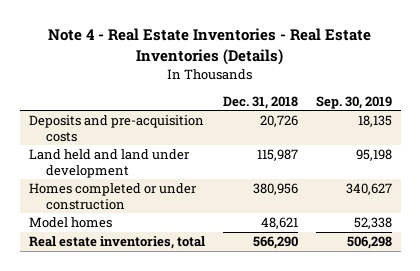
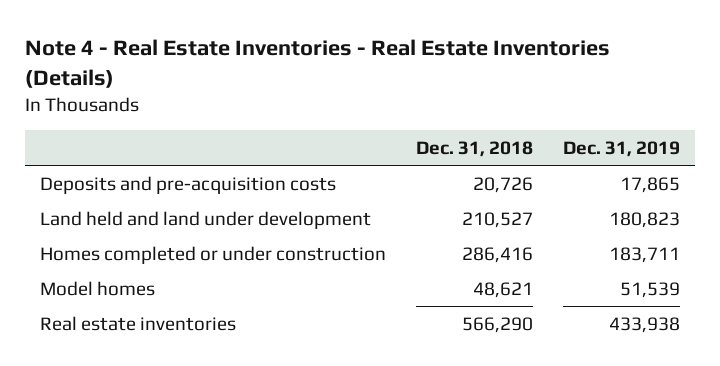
[315,95,392,109] Sep. 30, 2019 -> none
none -> [563,140,681,157] Dec. 31, 2019
[256,149,298,162] 115,987 -> [462,211,534,228] 210,527
[252,183,298,196] 380,956 -> [462,246,534,263] 286,416
[28,236,205,250] Real estate inventories, total -> [40,315,237,331] Real estate inventories

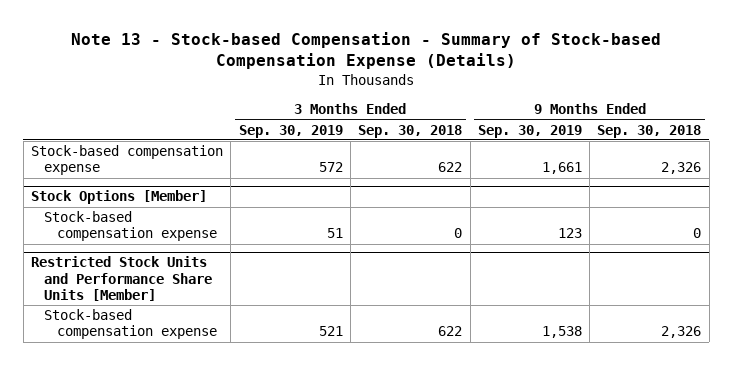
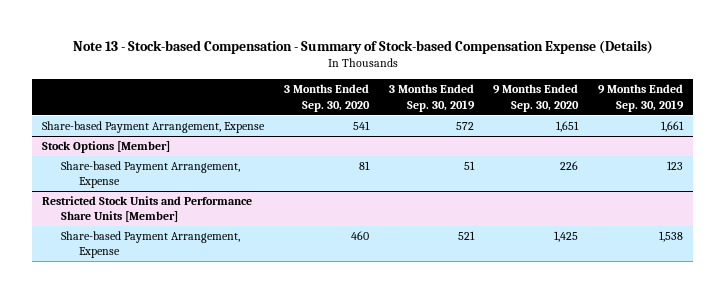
[358,124,463,138] Sep. 30, 2018 -> none
[597,124,702,138] Sep. 30, 2018 -> none
none -> [283,84,370,112] 3 Months Ended Sep. 30, 2020
none -> [493,84,580,112] 9 Months Ended Sep. 30, 2020
[31,145,224,176] Stock-based compensation expense -> [41,121,265,134] Share-based Payment Arrangement, Expense
[43,211,217,242] Stock-based compensation expense -> [60,161,240,189] Share-based Payment Arrangement, Expense
[43,309,217,340] Stock-based compensation expense -> [60,231,240,259] Share-based Payment Arrangement, Expense

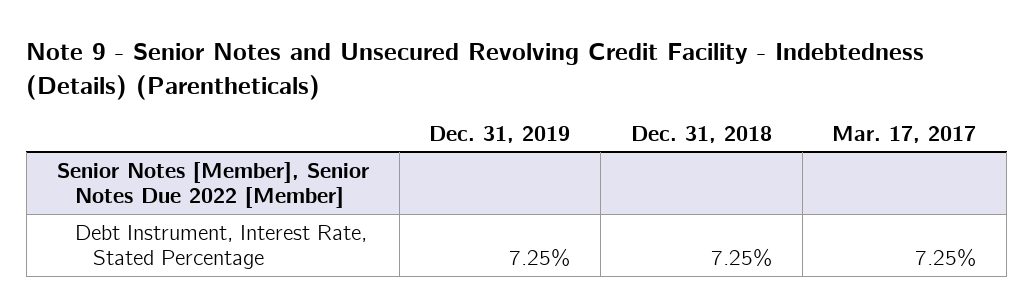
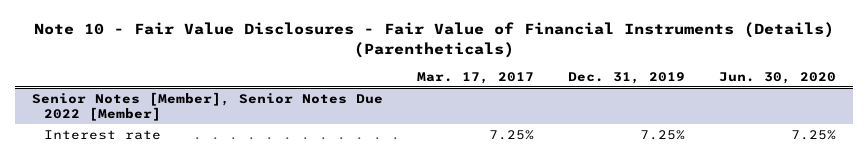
[26,43,925,100] Note 9 - Senior Notes and Unsecured Revolving Credit Facility - Indebtedness (Details) (Parentheticals) -> [33,22,834,58] Note 10 - Fair Value Disclosures - Fair Value of Financial Instruments (Details) (Parentheticals)
[630,125,772,143] Dec. 31, 2018 -> none
none -> [718,72,836,85] Jun. 30, 2020
[74,224,367,270] Debt Instrument, Interest Rate, Stated Percentage -> [43,129,161,140] Interest rate

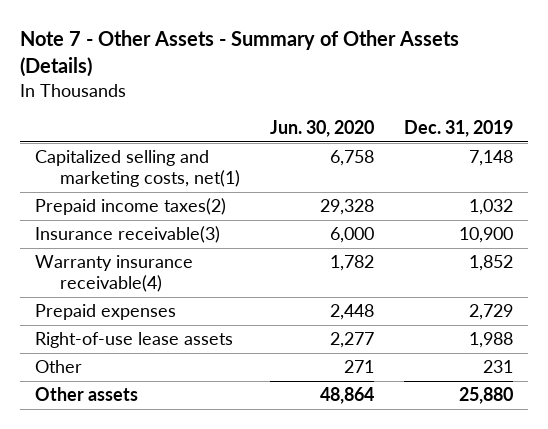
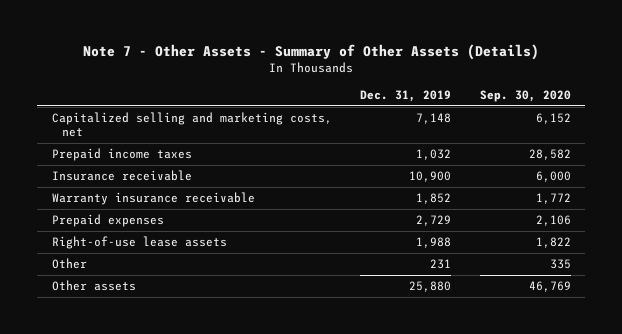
[270,119,375,137] Jun. 30, 2020 -> none
none -> [479,90,571,103] Sep. 30, 2020
[34,150,241,187] Capitalized selling and marketing costs, net(1) -> [51,111,332,137] Capitalized selling and marketing costs, net
[34,198,226,216] Prepaid income taxes(2) -> [51,147,192,161] Prepaid income taxes
[34,226,220,244] Insurance receivable(3) -> [51,169,192,181] Insurance receivable
[34,255,193,292] Warranty insurance receivable(4) -> [51,191,255,205] Warranty insurance receivable

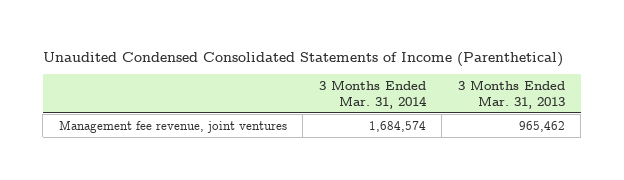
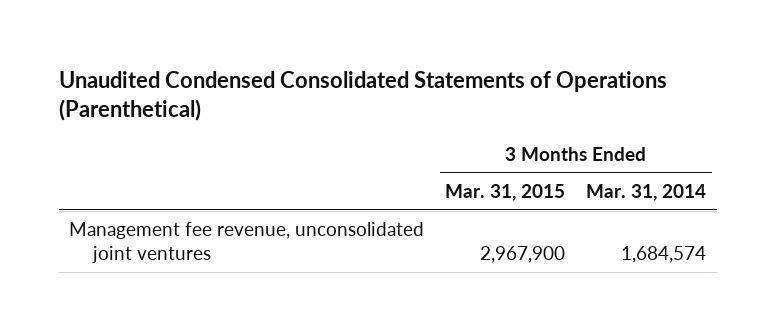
[42,52,563,68] Unaudited Condensed Consolidated Statements of Income (Parenthetical) -> [58,70,667,121] Unaudited Condensed Consolidated Statements of Operations (Parenthetical)
[457,80,565,109] 3 Months Ended Mar. 31, 2013 -> none
none -> [445,183,566,201] Mar. 31, 2015
[58,119,287,133] Management fee revenue, joint ventures -> [69,222,425,264] Management fee revenue, unconsolidated joint ventures

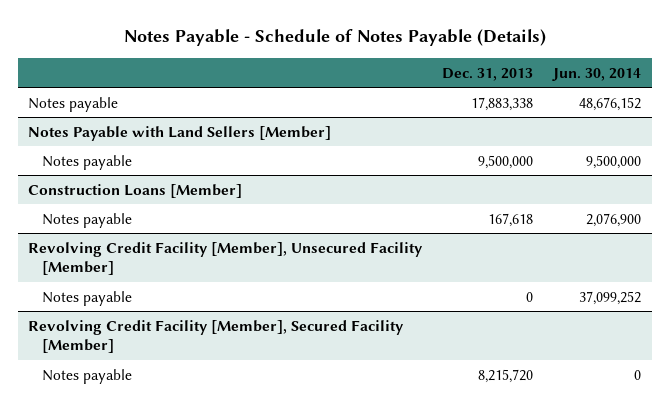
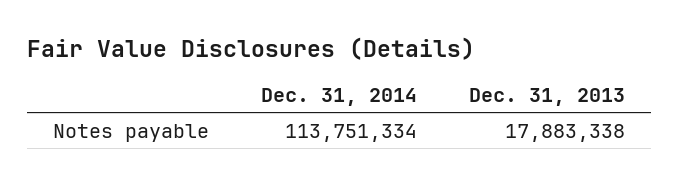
[123,29,546,47] Notes Payable - Schedule of Notes Payable (Details) -> [27,37,476,61] Fair Value Disclosures (Details)
[552,67,642,81] Jun. 30, 2014 -> none
none -> [261,87,418,106] Dec. 31, 2014
[28,125,332,141] Notes Payable with Land Sellers [Member] -> none
[41,154,132,170] Notes payable -> none
[28,183,243,198] Construction Loans [Member] -> none
[41,212,132,228] Notes payable -> none
[28,241,424,276] Revolving Credit Facility [Member], Unsecured Facility [Member] -> none
[41,290,132,306] Notes payable -> none
[28,319,405,354] Revolving Credit Facility [Member], Secured Facility [Member] -> none
[41,368,132,384] Notes payable -> none

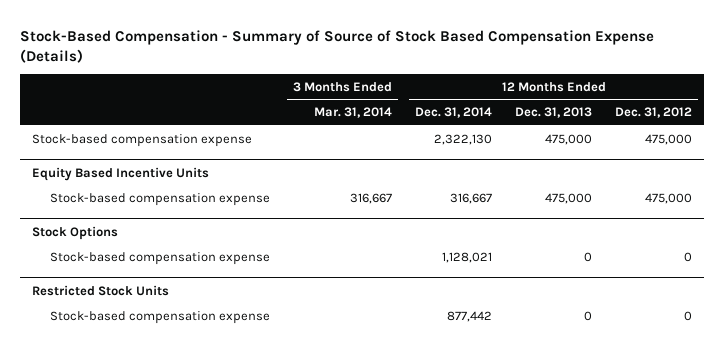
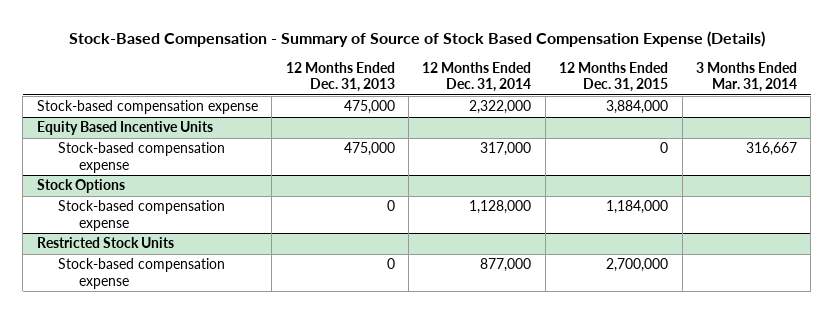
[615,107,693,119] Dec. 31, 2012 -> none
none -> [559,61,669,93] 12 Months Ended Dec. 31, 2015
[434,133,493,145] 2,322,130 -> [469,100,532,115] 2,322,000
[450,192,493,204] 316,667 -> [480,142,532,157] 317,000
[442,251,493,263] 1,128,021 -> [469,200,532,215] 1,128,000
[447,310,493,322] 877,442 -> [480,258,532,273] 877,000

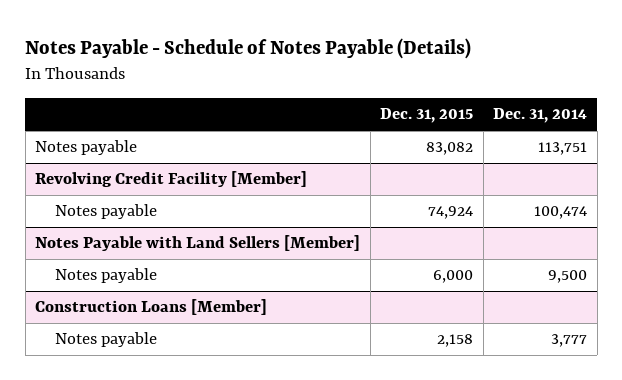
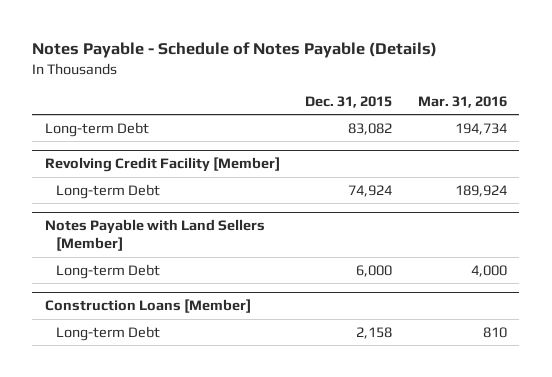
[493,108,588,124] Dec. 31, 2014 -> none
none -> [417,95,507,108] Mar. 31, 2016
[35,140,138,156] Notes payable -> [44,121,149,137] Long-term Debt
[55,204,158,220] Notes payable -> [56,183,161,199] Long-term Debt
[55,268,158,284] Notes payable -> [56,263,161,279] Long-term Debt
[55,332,158,348] Notes payable -> [56,325,161,341] Long-term Debt

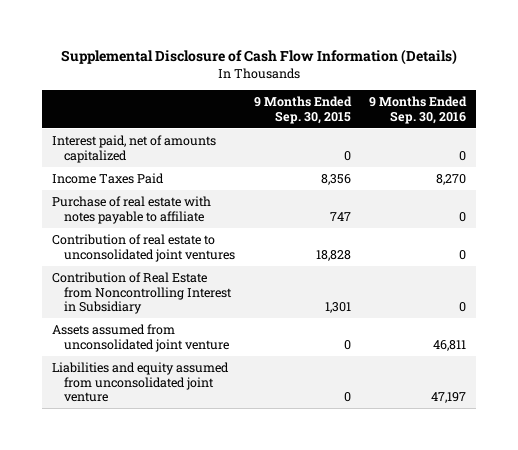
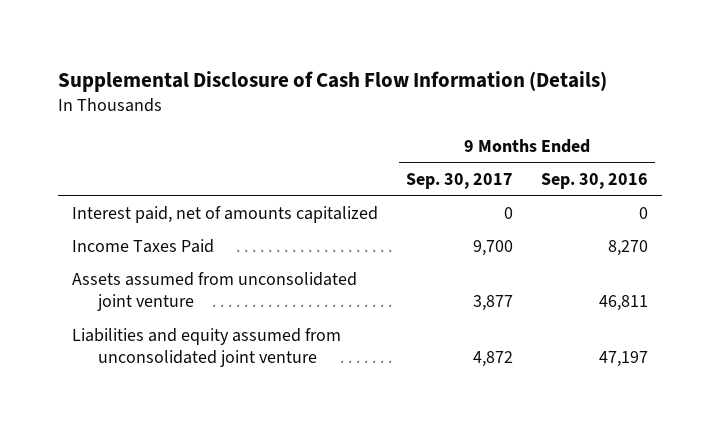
[253,96,352,124] 9 Months Ended Sep. 30, 2015 -> none
none -> [406,172,514,189] Sep. 30, 2017
[51,196,211,224] Purchase of real estate with notes payable to affiliate -> none
[51,234,235,262] Contribution of real estate to unconsolidated joint ventures -> none
[51,272,232,314] Contribution of Real Estate from Noncontrolling Interest in Subsidiary -> none

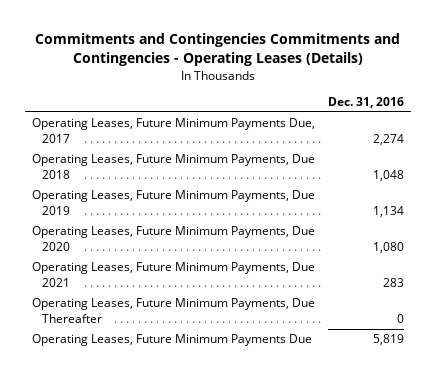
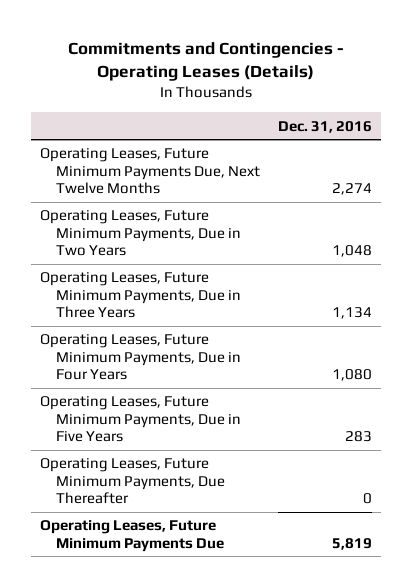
[34,33,400,67] Commitments and Contingencies Commitments and Contingencies - Operating Leases (Details) -> [68,42,345,82] Commitments and Contingencies - Operating Leases (Details)
[31,118,315,144] Operating Leases, Future Minimum Payments Due, 2017 -> [40,148,260,194] Operating Leases, Future Minimum Payments Due, Next Twelve Months
[31,154,315,180] Operating Leases, Future Minimum Payments, Due 2018 -> [40,210,241,256] Operating Leases, Future Minimum Payments, Due in Two Years
[31,190,315,216] Operating Leases, Future Minimum Payments, Due 2019 -> [40,272,241,318] Operating Leases, Future Minimum Payments, Due in Three Years
[31,226,315,252] Operating Leases, Future Minimum Payments, Due 2020 -> [40,334,241,380] Operating Leases, Future Minimum Payments, Due in Four Years
[31,262,315,288] Operating Leases, Future Minimum Payments, Due 2021 -> [40,396,241,442] Operating Leases, Future Minimum Payments, Due in Five Years

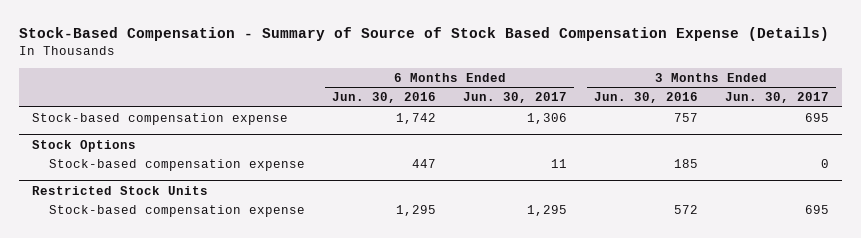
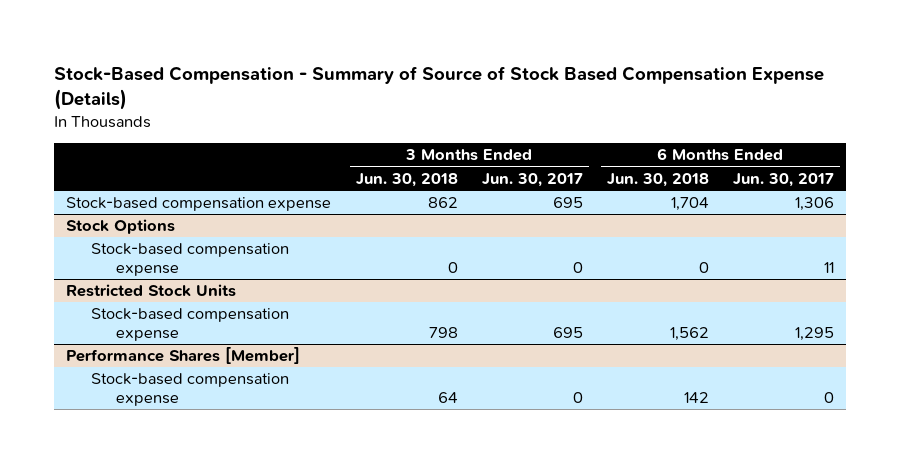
[332,92,437,104] Jun. 30, 2016 -> none
[593,92,698,104] Jun. 30, 2016 -> none
none -> [355,172,458,187] Jun. 30, 2018
none -> [606,172,709,187] Jun. 30, 2018
none -> [66,347,301,365] Performance Shares [Member]
none -> [91,373,290,407] Stock-based compensation expense

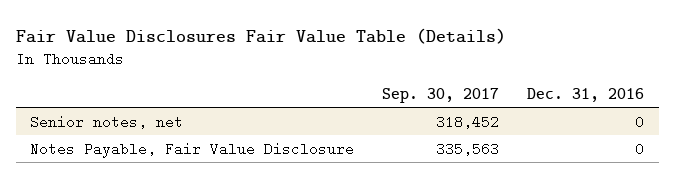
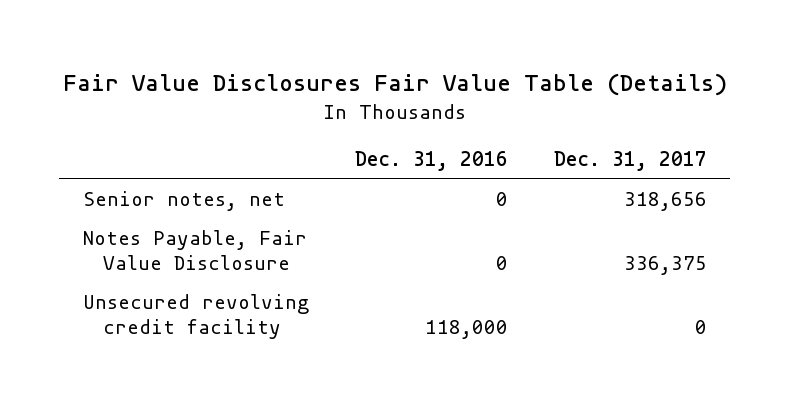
[382,87,500,103] Sep. 30, 2017 -> none
none -> [554,151,708,172] Dec. 31, 2017
none -> [82,293,309,339] Unsecured revolving credit facility

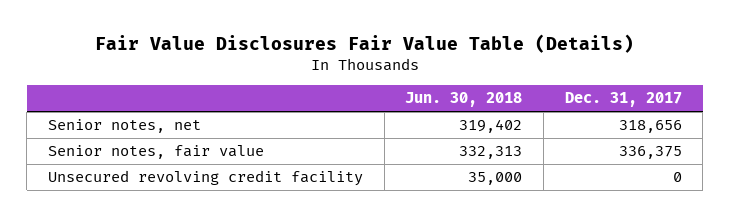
[354,151,508,172] Dec. 31, 2016 -> none
none -> [405,92,523,108] Jun. 30, 2018
[82,229,307,270] Notes Payable, Fair Value Disclosure -> [47,145,264,160] Senior notes, fair value

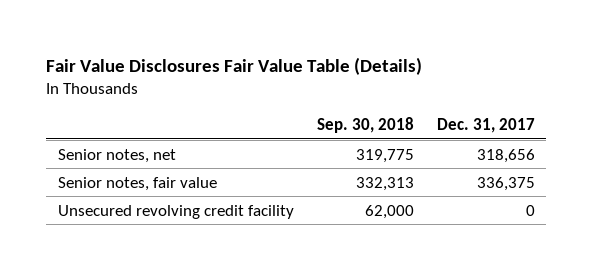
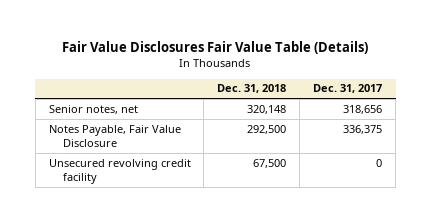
[316,117,414,134] Sep. 30, 2018 -> none
none -> [217,84,287,94] Dec. 31, 2018
[57,176,217,191] Senior notes, fair value -> [48,124,181,147] Notes Payable, Fair Value Disclosure

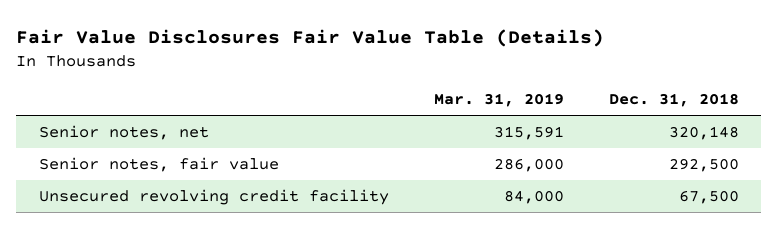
[313,84,383,94] Dec. 31, 2017 -> none
none -> [433,93,564,108] Mar. 31, 2019
[48,124,181,147] Notes Payable, Fair Value Disclosure -> [38,157,279,173] Senior notes, fair value

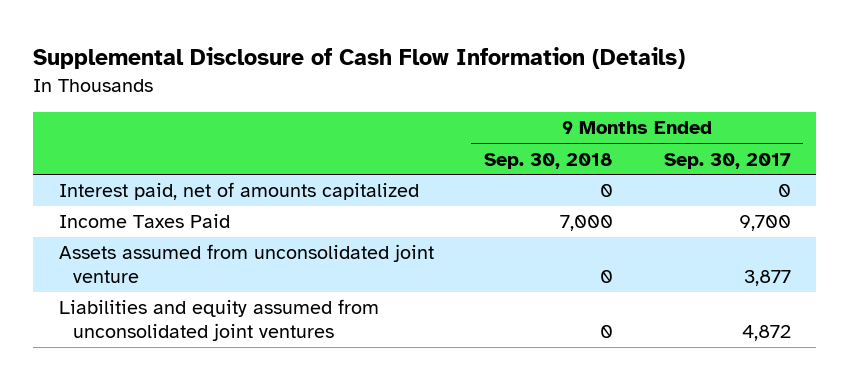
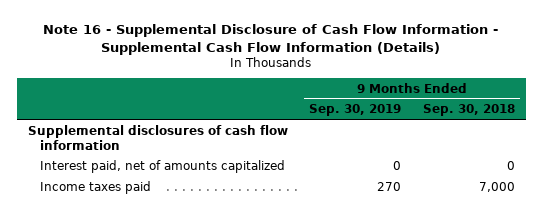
[33,46,686,69] Supplemental Disclosure of Cash Flow Information (Details) -> [43,24,499,55] Note 16 - Supplemental Disclosure of Cash Flow Information - Supplemental Cash Flow Information (Details)
[663,152,791,169] Sep. 30, 2017 -> none
none -> [309,104,402,117] Sep. 30, 2019
none -> [27,125,288,150] Supplemental disclosures of cash flow information
[58,244,434,284] Assets assumed from unconsolidated joint venture -> none
[58,299,379,342] Liabilities and equity assumed from unconsolidated joint ventures -> none
[58,214,230,229] Income Taxes Paid -> [40,181,152,195] Income taxes paid

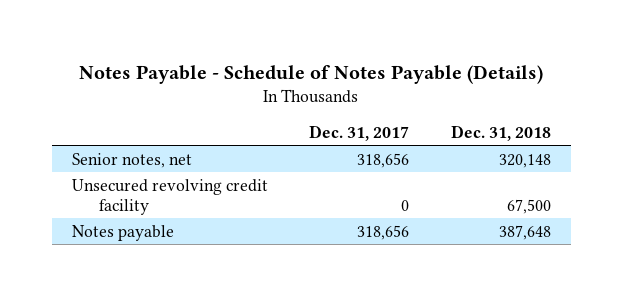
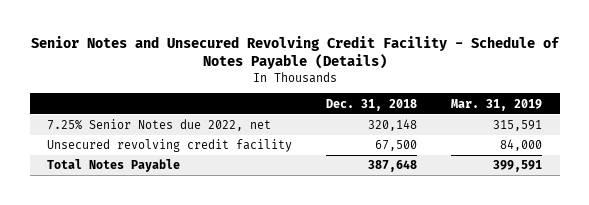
[79,64,544,84] Notes Payable - Schedule of Notes Payable (Details) -> [30,35,560,69] Senior Notes and Unsecured Revolving Credit Facility - Schedule of Notes Payable (Details)
[309,125,410,142] Dec. 31, 2017 -> none
none -> [451,98,543,111] Mar. 31, 2019
[72,152,193,168] Senior notes, net -> [46,119,271,132] 7.25% Senior Notes due 2022, net
[72,224,175,241] Notes payable -> [46,159,180,173] Total Notes Payable

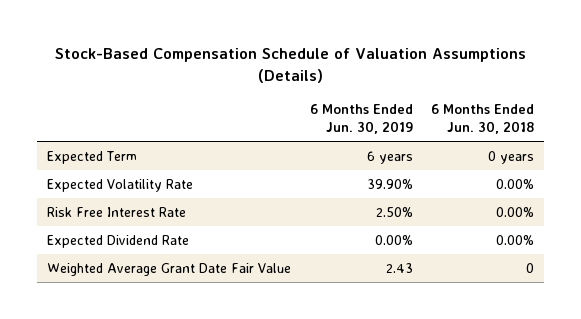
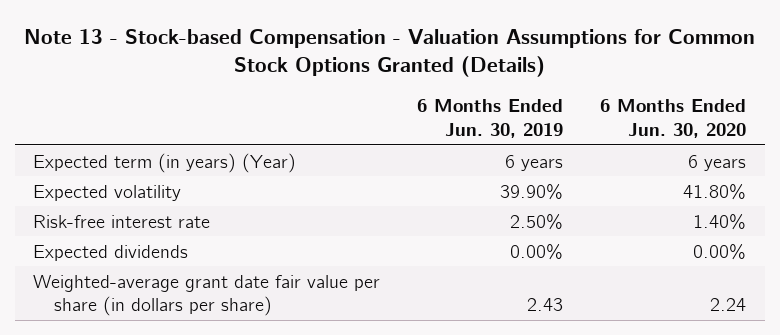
[54,48,526,84] Stock-Based Compensation Schedule of Valuation Assumptions (Details) -> [23,28,755,78] Note 13 - Stock-based Compensation - Valuation Assumptions for Common Stock Options Granted (Details)
[431,104,535,135] 6 Months Ended Jun. 30, 2018 -> none
none -> [600,99,747,138] 6 Months Ended Jun. 30, 2020
[46,151,137,165] Expected Term -> [33,152,297,173] Expected term (in years) (Year)
[46,179,193,193] Expected Volatility Rate -> [33,184,182,201] Expected volatility
[46,207,186,218] Risk Free Interest Rate -> [33,214,211,228] Risk-free interest rate
[46,235,189,249] Expected Dividend Rate -> [33,244,189,261] Expected dividends
[46,263,291,277] Weighted Average Grant Date Fair Value -> [33,274,381,316] Weighted-average grant date fair value per share (in dollars per share)

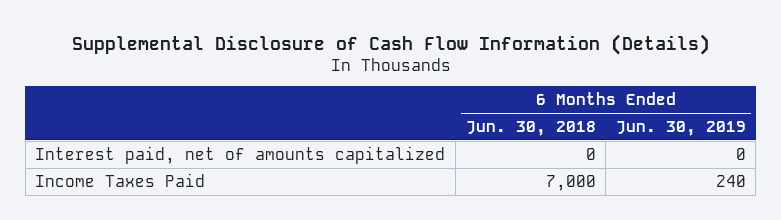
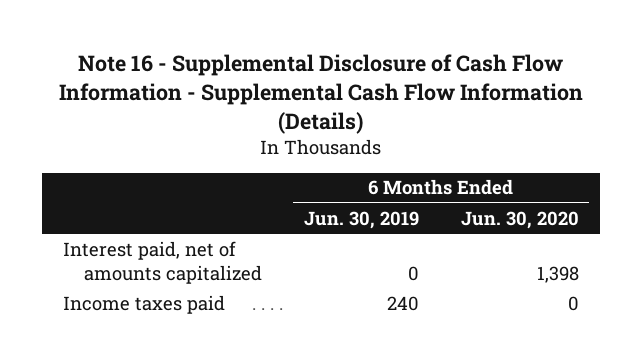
[71,33,710,55] Supplemental Disclosure of Cash Flow Information (Details) -> [58,53,583,134] Note 16 - Supplemental Disclosure of Cash Flow Information - Supplemental Cash Flow Information (Details)
[465,120,596,136] Jun. 30, 2018 -> none
none -> [460,210,579,229] Jun. 30, 2020
[35,172,206,187] Income Taxes Paid -> [62,294,225,314] Income taxes paid

